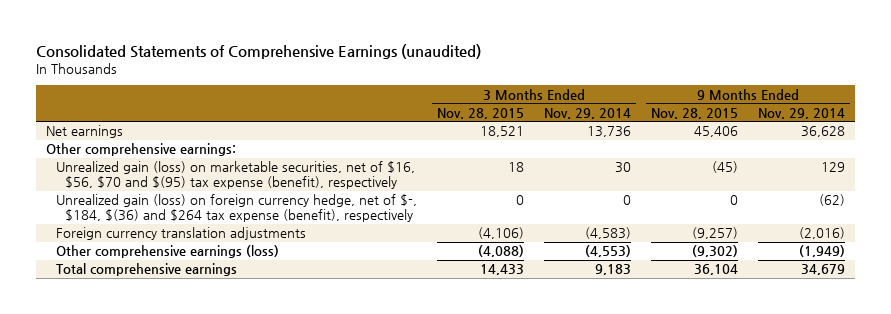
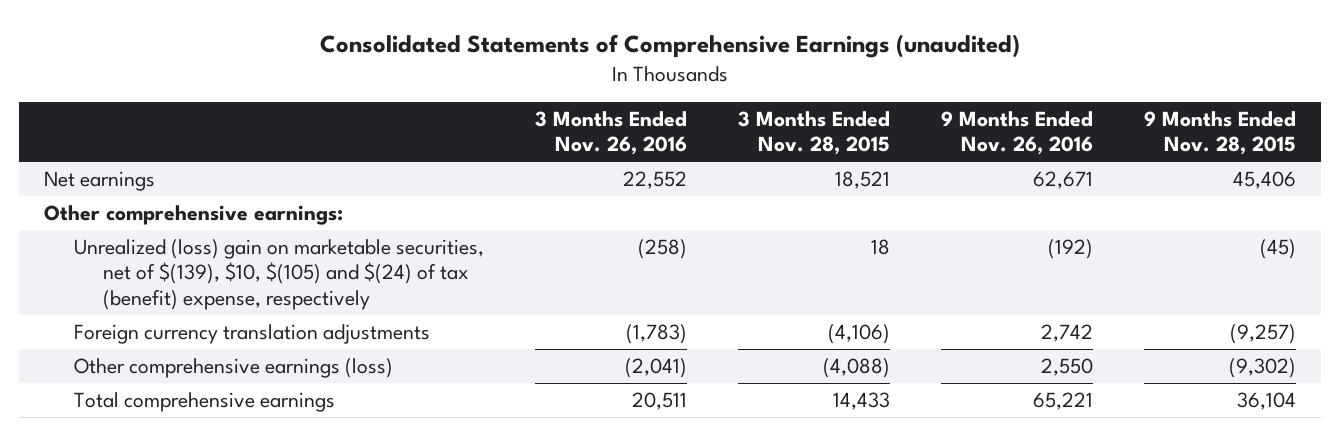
[543,107,631,119] Nov. 29, 2014 -> none
[758,107,846,119] Nov. 29, 2014 -> none
none -> [534,111,687,156] 3 Months Ended Nov. 26, 2016
none -> [940,111,1093,156] 9 Months Ended Nov. 26, 2016
[55,194,417,223] Unrealized gain (loss) on foreign currency hedge, net of $-, $184, $(36) and $264 tax expense (benefit), respectively -> none
[55,161,415,190] Unrealized gain (loss) on marketable securities, net of $16, $56, $70 and $(95) tax expense (benefit), respectively -> [73,239,484,310] Unrealized (loss) gain on marketable securities, net of $(139), $10, $(105) and $(24) of tax (benefit) expense, respectively

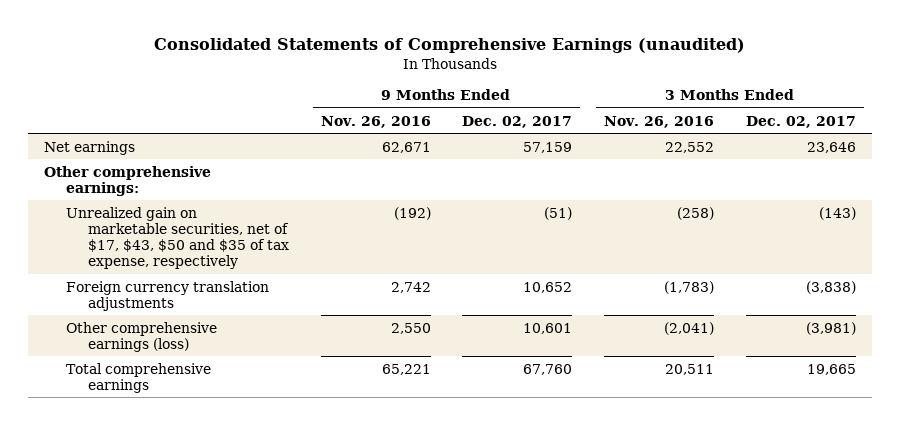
[737,111,890,156] 3 Months Ended Nov. 28, 2015 -> none
[1143,111,1296,156] 9 Months Ended Nov. 28, 2015 -> none
none -> [462,115,573,128] Dec. 02, 2017
none -> [745,115,856,128] Dec. 02, 2017
[73,239,484,310] Unrealized (loss) gain on marketable securities, net of $(139), $10, $(105) and $(24) of tax (benefit) expense, respectively -> [65,206,289,269] Unrealized gain on marketable securities, net of $17, $43, $50 and $35 of tax expense, respectively

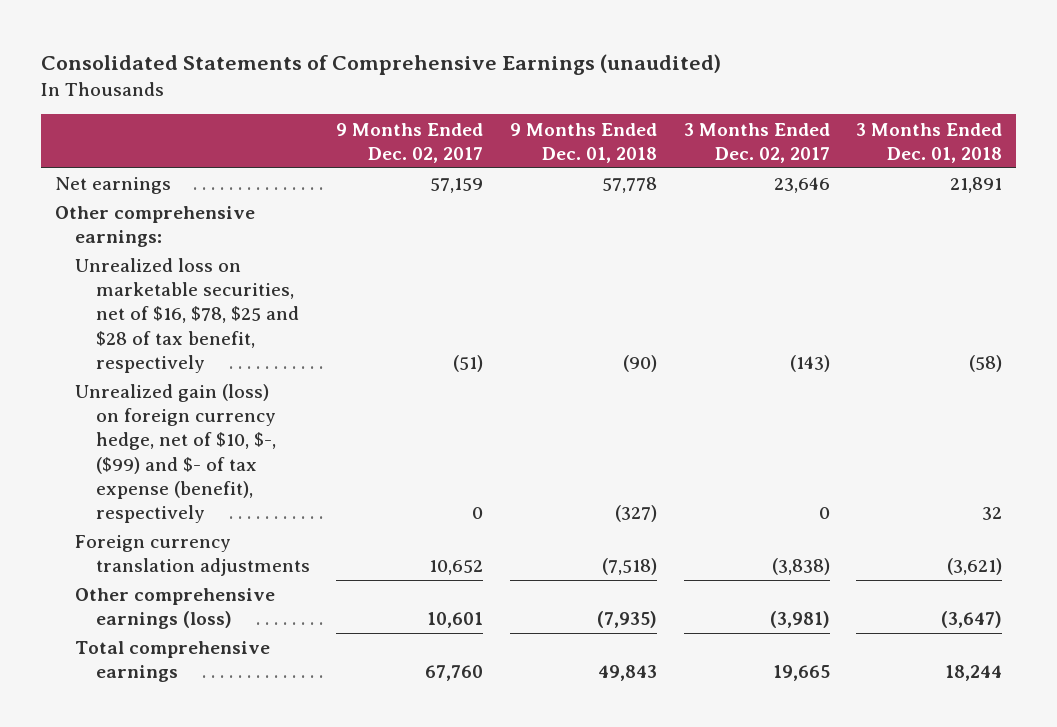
[320,115,431,128] Nov. 26, 2016 -> none
[604,115,715,128] Nov. 26, 2016 -> none
none -> [510,122,658,163] 9 Months Ended Dec. 01, 2018
none -> [856,122,1003,163] 3 Months Ended Dec. 01, 2018
[65,206,289,269] Unrealized gain on marketable securities, net of $17, $43, $50 and $35 of tax expense, respectively -> [75,258,299,373] Unrealized loss on marketable securities, net of $16, $78, $25 and $28 of tax benefit, respectively
none -> [75,384,276,523] Unrealized gain (loss) on foreign currency hedge, net of $10, $-, ($99) and $- of tax expense (benefit), respectively

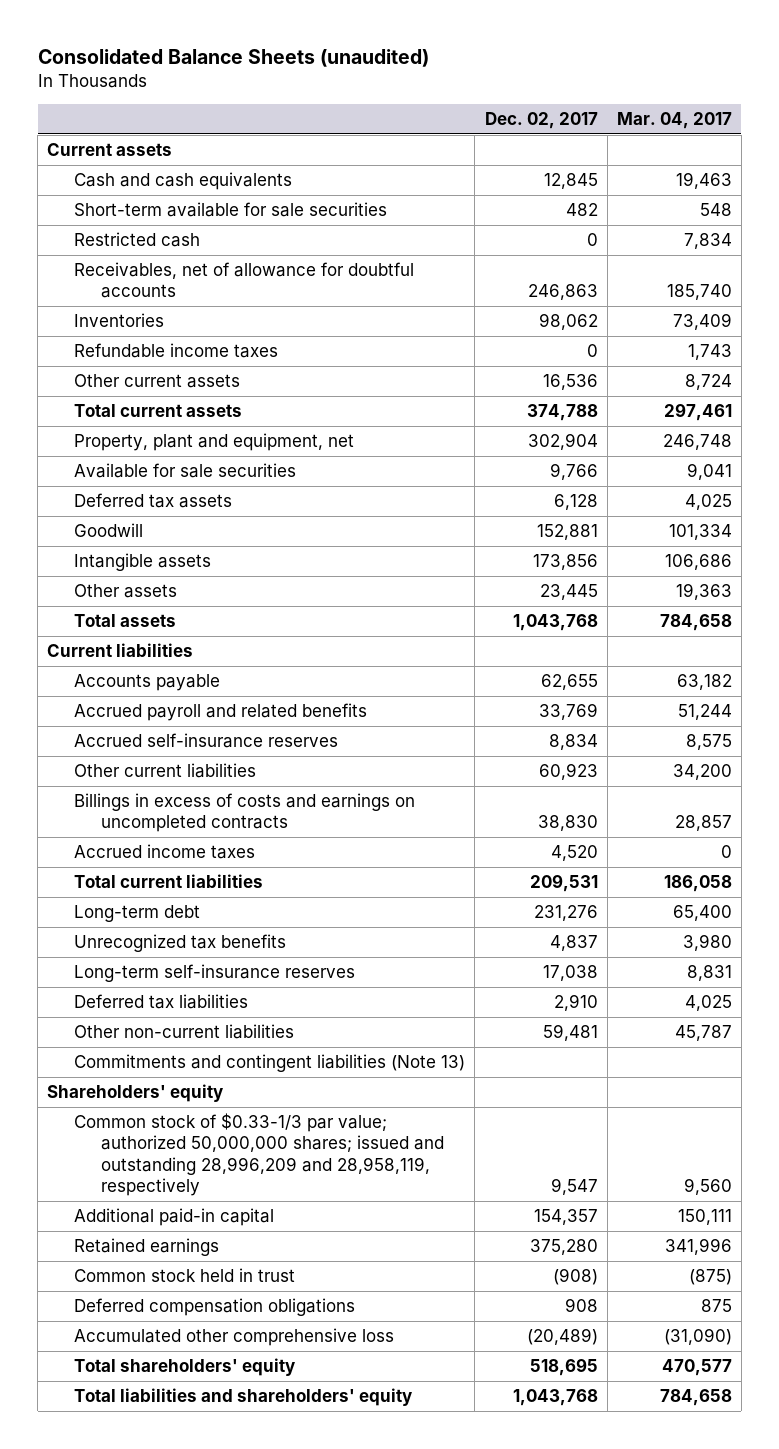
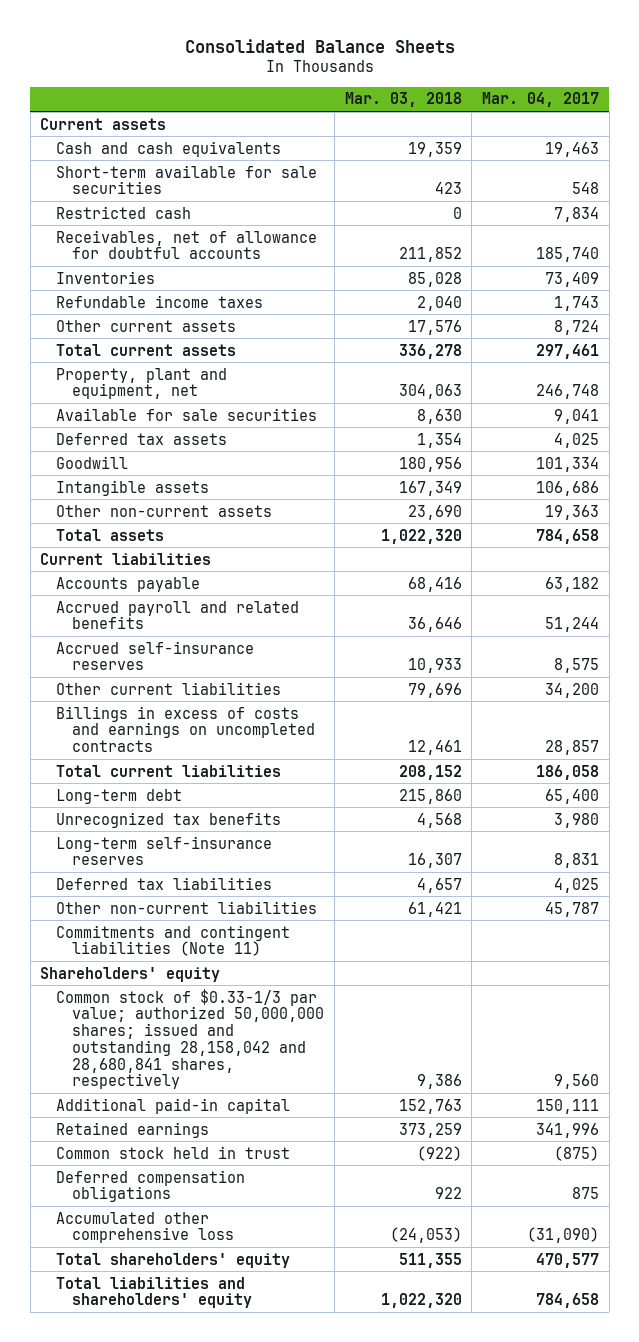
[37,49,429,68] Consolidated Balance Sheets (unaudited) -> [184,38,455,53] Consolidated Balance Sheets
[484,112,598,130] Dec. 02, 2017 -> none
none -> [344,92,462,108] Mar. 03, 2018
[74,584,178,599] Other assets -> [56,504,273,517] Other non-current assets
[74,844,256,860] Accrued income taxes -> none
[74,1054,466,1073] Commitments and contingent liabilities (Note 13) -> [56,924,291,957] Commitments and contingent liabilities (Note 11)
[74,1113,445,1197] Common stock of $0.33-1/3 par value; authorized 50,000,000 shares; issued and outstanding 28,996,209 and 28,958,119, respectively -> [56,988,325,1090] Common stock of $0.33-1/3 par value; authorized 50,000,000 shares; issued and outstanding 28,158,042 and 28,680,841 shares, respectively

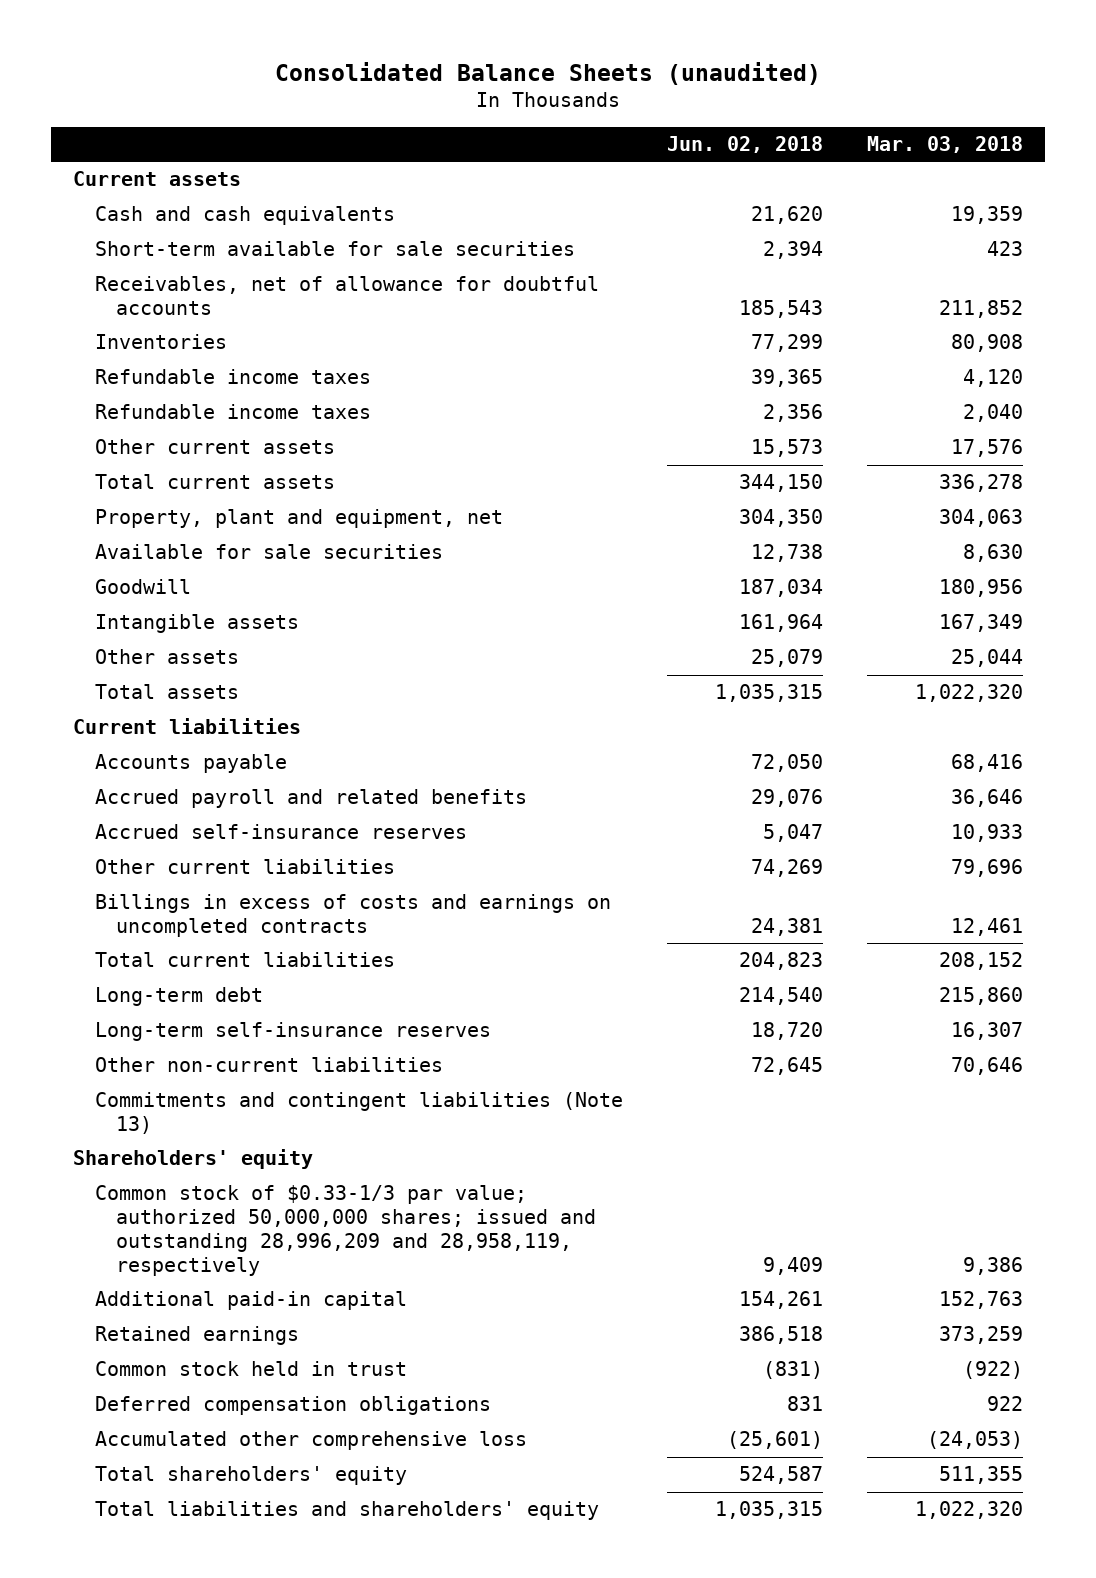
[184,38,455,53] Consolidated Balance Sheets -> [274,61,821,85] Consolidated Balance Sheets (unaudited)
[482,92,600,108] Mar. 04, 2017 -> none
none -> [666,135,823,153] Jun. 02, 2018
[56,205,192,219] Restricted cash -> none
[407,271,462,287] 85,028 -> [951,334,1024,353] 80,908
none -> [94,369,371,385] Refundable income taxes
[56,432,228,445] Deferred tax assets -> none
[56,504,273,517] Other non-current assets -> [94,649,239,665] Other assets
[407,504,462,520] 23,690 -> [951,649,1024,668] 25,044
[56,811,282,828] Unrecognized tax benefits -> none
[56,876,273,890] Deferred tax liabilities -> none
[407,901,462,917] 61,421 -> [951,1057,1024,1076] 70,646
[56,924,291,957] Commitments and contingent liabilities (Note 11) -> [94,1092,623,1135] Commitments and contingent liabilities (Note 13)
[56,988,325,1090] Common stock of $0.33-1/3 par value; authorized 50,000,000 shares; issued and outstanding 28,158,042 and 28,680,841 shares, respectively -> [94,1185,597,1276] Common stock of $0.33-1/3 par value; authorized 50,000,000 shares; issued and outstanding 28,996,209 and 28,958,119, respectively

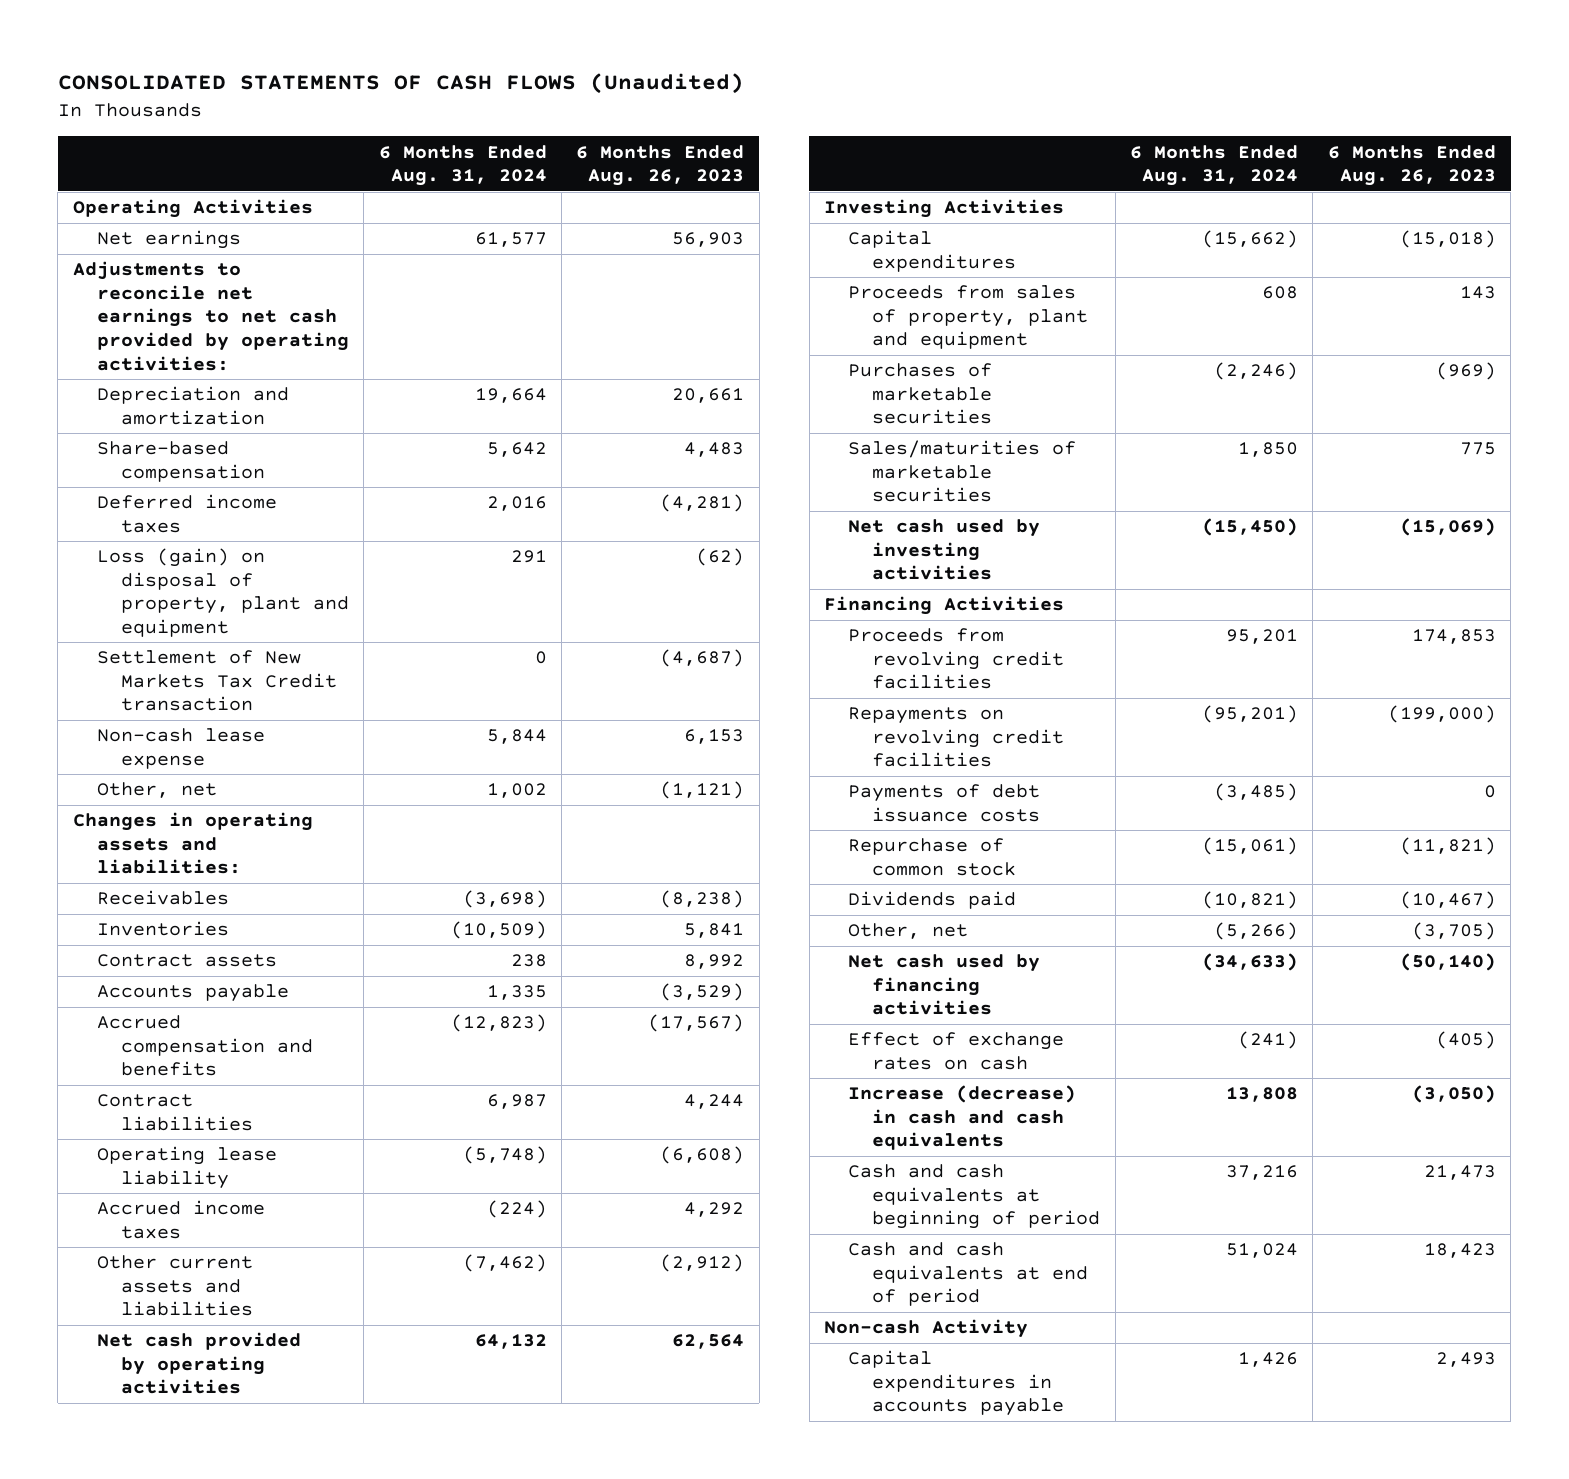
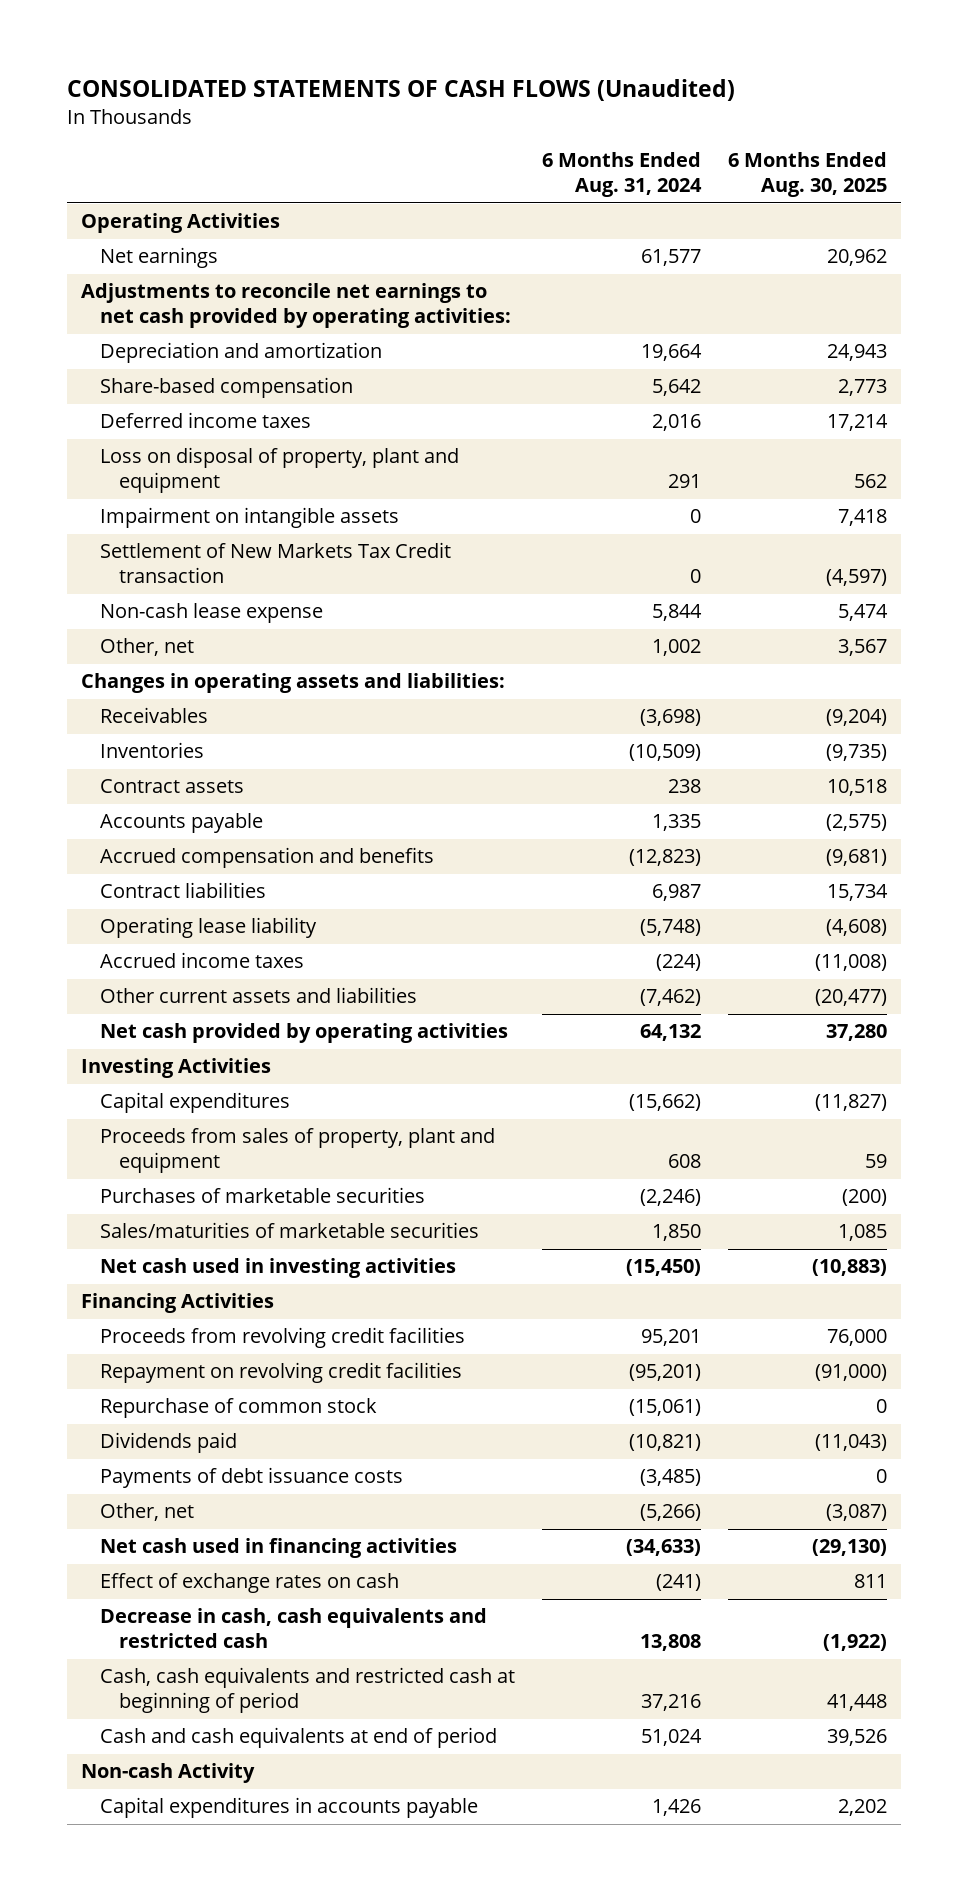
[576,144,745,187] 6 Months Ended Aug. 26, 2023 -> none
none -> [728,152,888,198] 6 Months Ended Aug. 30, 2025
[96,548,349,638] Loss (gain) on disposal of property, plant and equipment -> [99,447,459,494] Loss on disposal of property, plant and equipment
none -> [99,507,399,529] Impairment on intangible assets
[848,519,1041,581] Net cash used by investing activities -> [99,1258,456,1279] Net cash used in investing activities
[848,707,1065,768] Repayments on revolving credit facilities -> [99,1362,462,1384] Repayment on revolving credit facilities
[848,784,1041,822] Payments of debt issuance costs -> [99,1467,403,1489] Payments of debt issuance costs
[848,954,1041,1016] Net cash used by financing activities -> [99,1538,457,1559] Net cash used in financing activities
[848,1085,1077,1151] Increase (decrease) in cash and cash equivalents -> [99,1608,487,1649] Decrease in cash, cash equivalents and restricted cash
[848,1164,1101,1230] Cash and cash equivalents at beginning of period -> [99,1667,515,1714] Cash, cash equivalents and restricted cash at beginning of period

